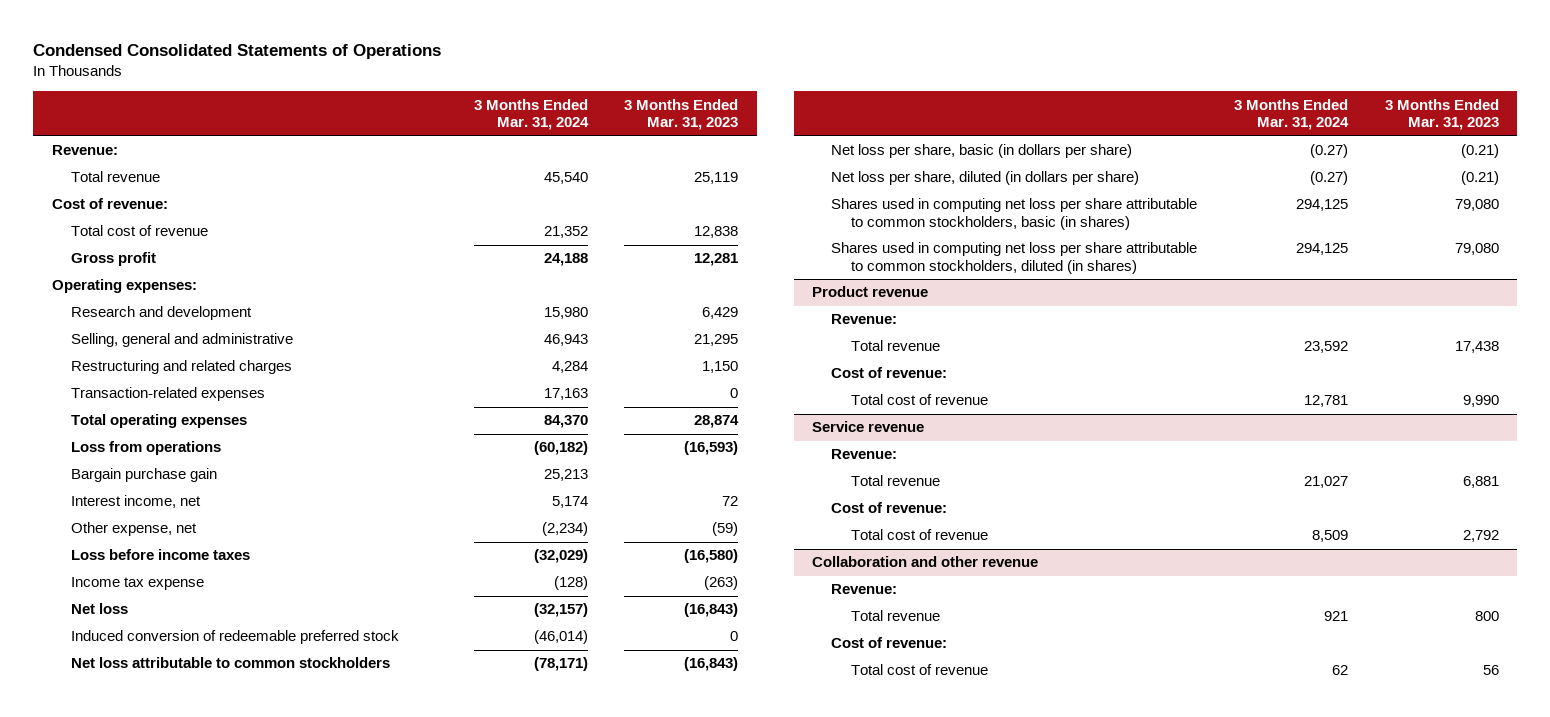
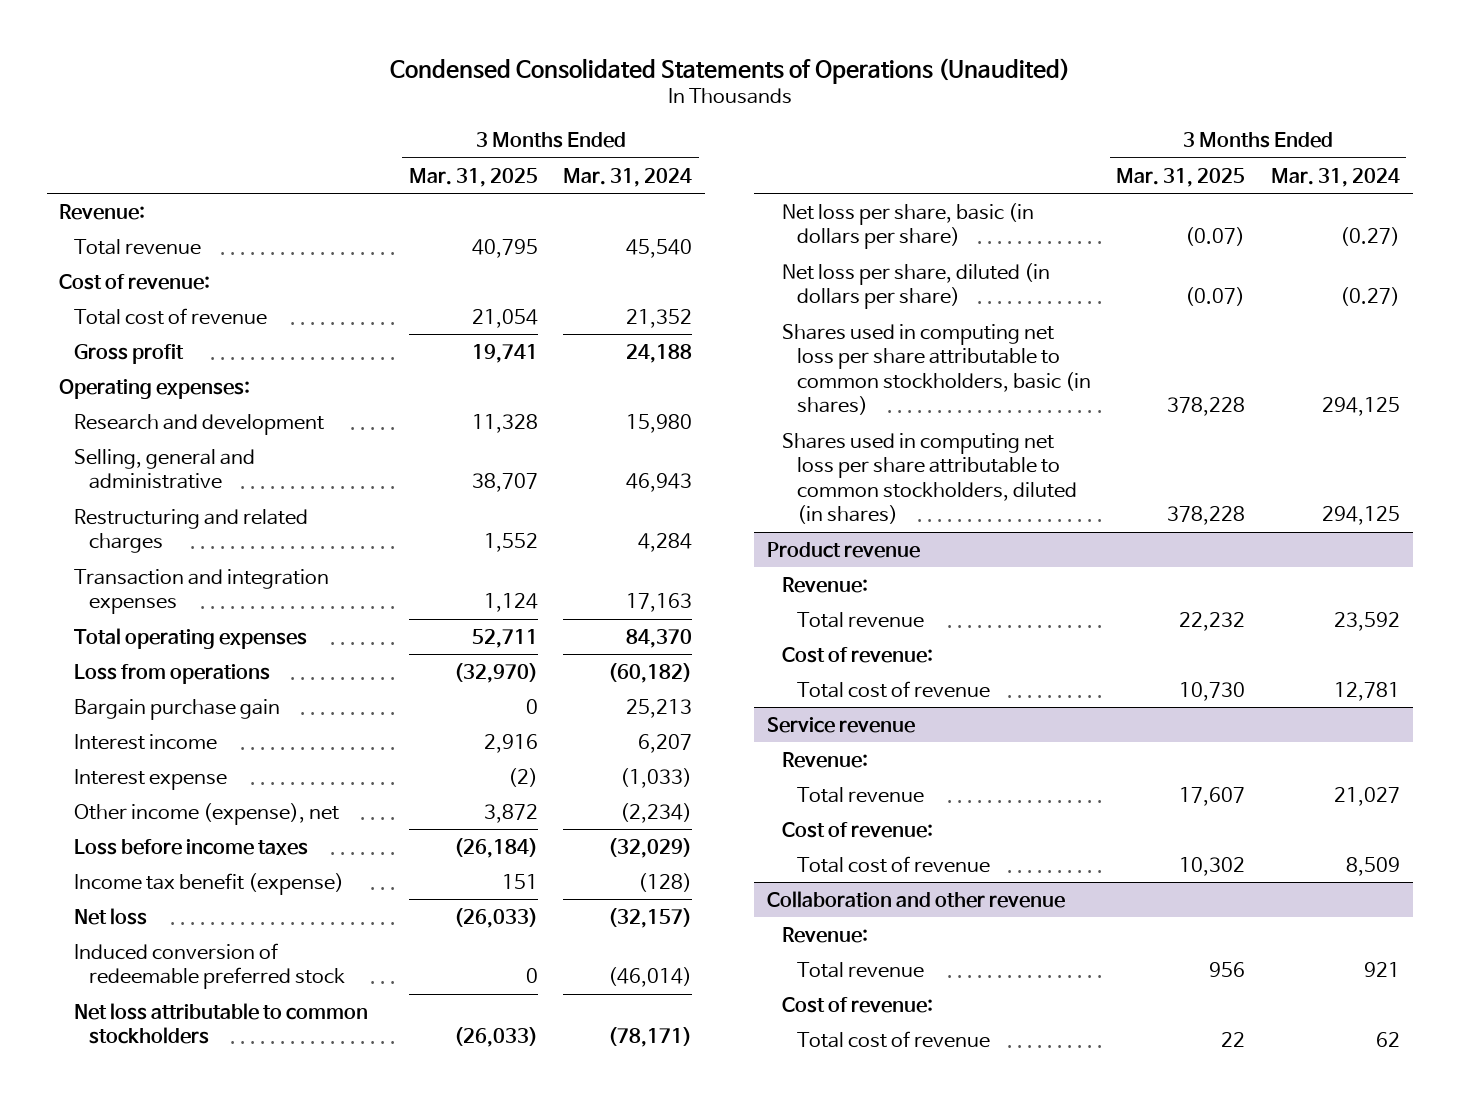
[33,44,442,60] Condensed Consolidated Statements of Operations -> [389,57,1070,84] Condensed Consolidated Statements of Operations (Unaudited)
[624,98,739,131] 3 Months Ended Mar. 31, 2023 -> none
none -> [408,167,538,187] Mar. 31, 2025
[70,387,265,402] Transaction-related expenses -> [74,568,330,615] Transaction and integration expenses
[70,495,201,509] Interest income, net -> [74,733,218,750] Interest income
[551,496,588,509] 5,174 -> [638,733,693,753] 6,207
none -> [74,768,228,790] Interest expense
[70,522,197,537] Other expense, net -> [74,802,340,825] Other income (expense), net
[70,577,204,591] Income tax expense -> [74,872,345,895] Income tax benefit (expense)

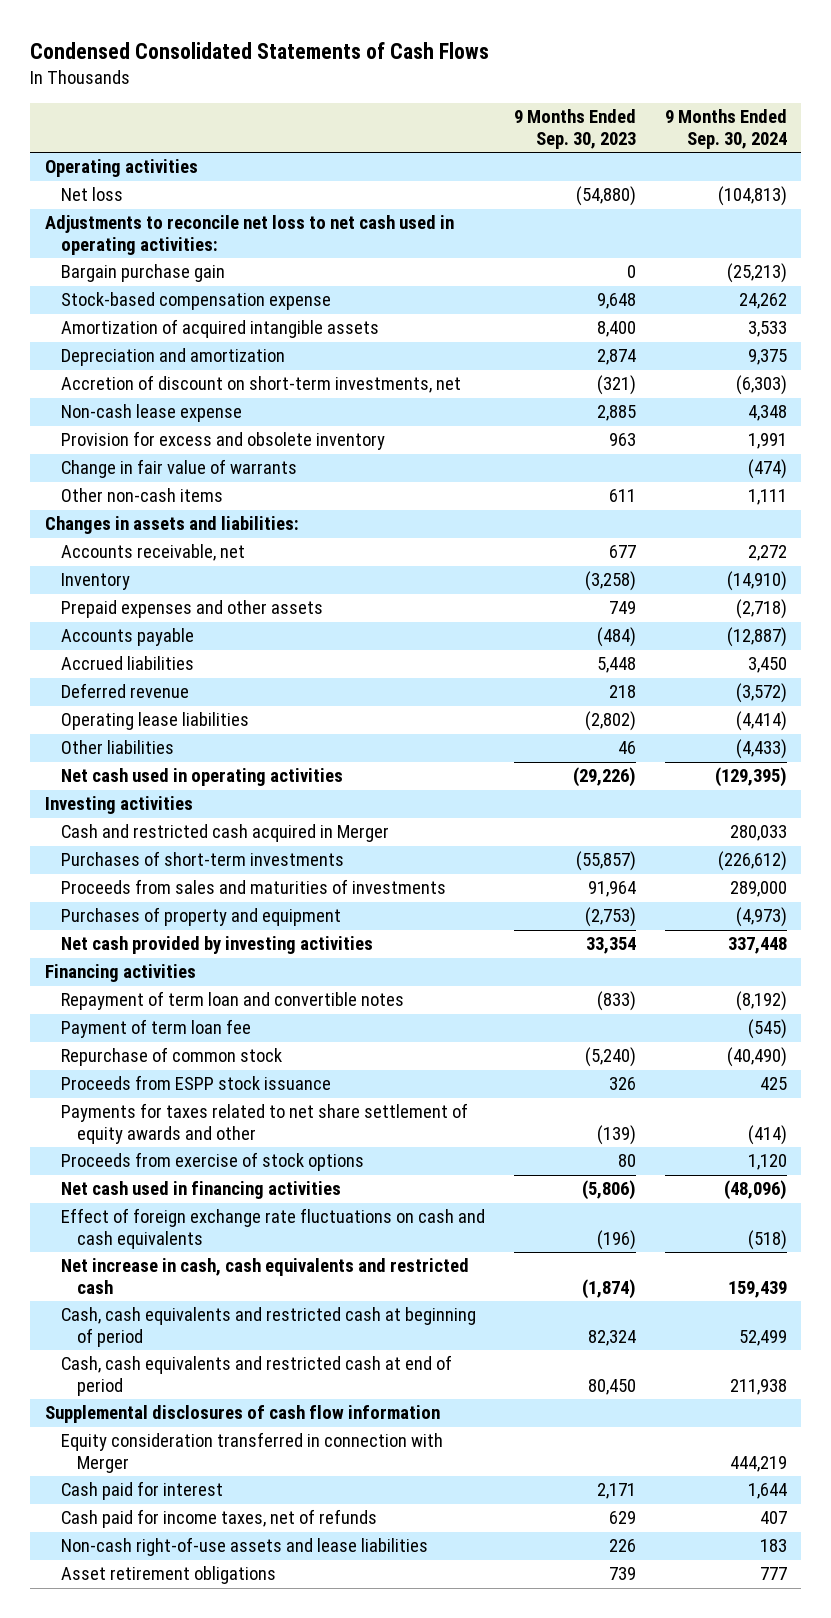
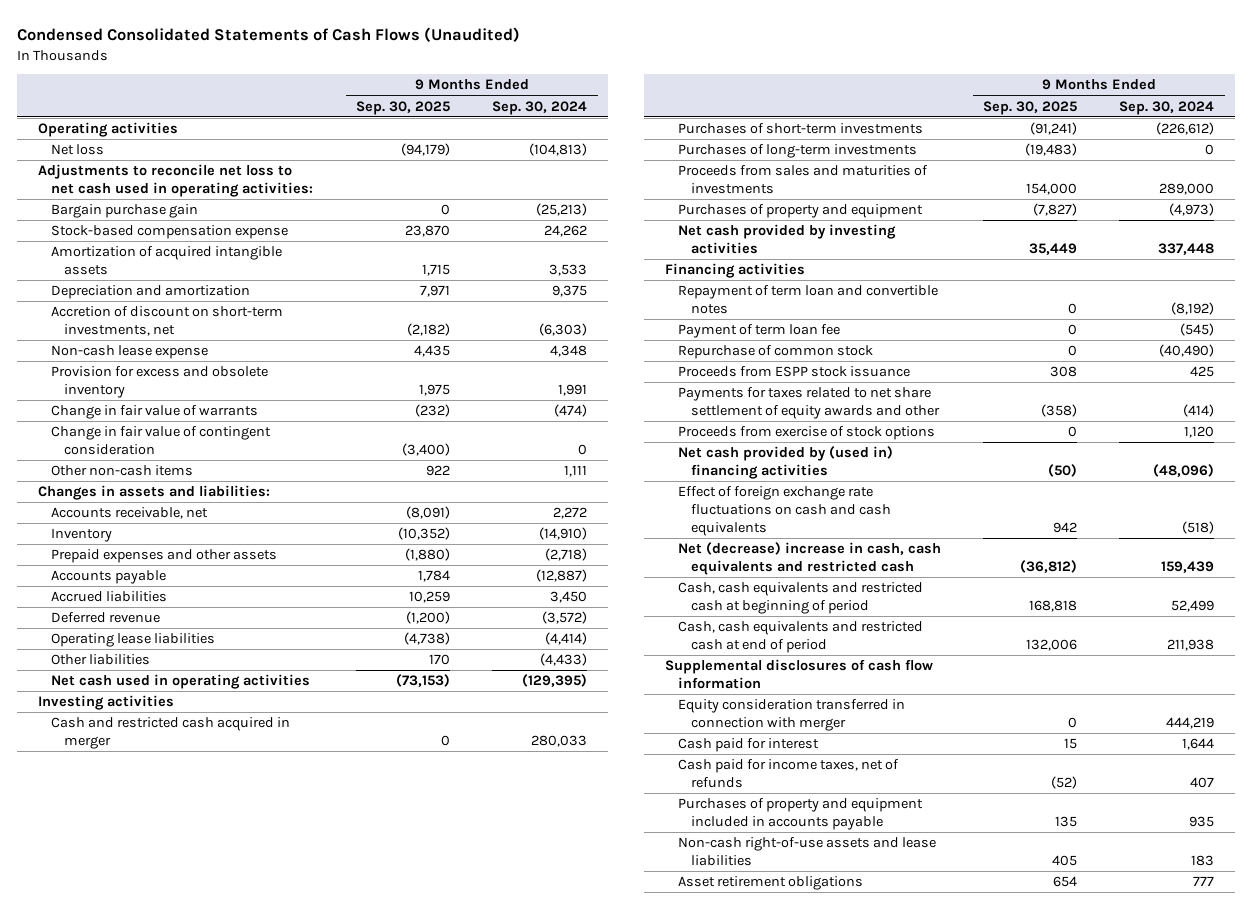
[30,42,490,60] Condensed Consolidated Statements of Cash Flows -> [17,27,521,43] Condensed Consolidated Statements of Cash Flows (Unaudited)
[513,109,636,149] 9 Months Ended Sep. 30, 2023 -> none
none -> [356,100,451,115] Sep. 30, 2025
none -> [51,426,272,455] Change in fair value of contingent consideration
[60,824,389,843] Cash and restricted cash acquired in Merger -> [51,717,291,749] Cash and restricted cash acquired in merger
none -> [678,144,918,159] Purchases of long-term investments
[60,1181,341,1200] Net cash used in financing activities -> [678,446,894,479] Net cash provided by (used in) financing activities
[60,1258,469,1295] Net increase in cash, cash equivalents and restricted cash -> [678,542,942,575] Net (decrease) increase in cash, cash equivalents and restricted cash
[60,1432,443,1474] Equity consideration transferred in connection with Merger -> [678,699,906,731] Equity consideration transferred in connection with merger
none -> [678,798,924,830] Purchases of property and equipment included in accounts payable

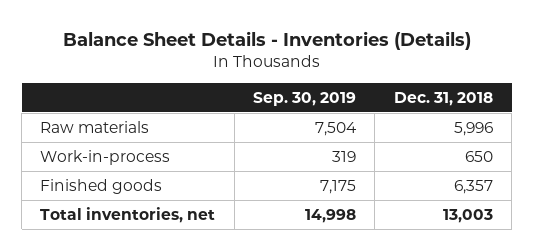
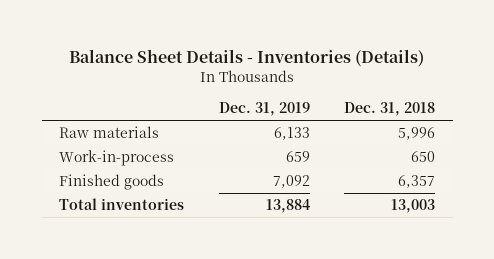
[253,91,357,106] Sep. 30, 2019 -> none
none -> [218,102,310,117] Dec. 31, 2019
[40,206,216,223] Total inventories, net -> [58,198,184,211] Total inventories

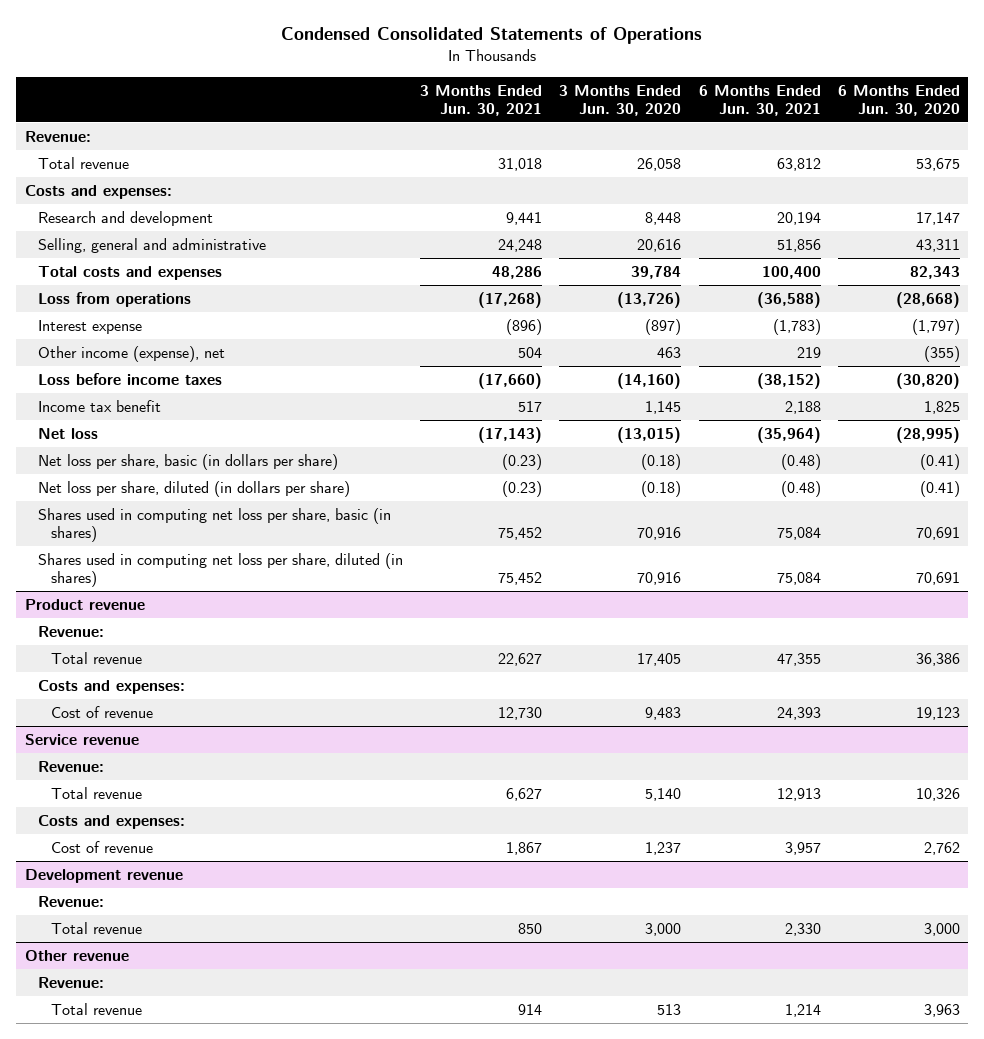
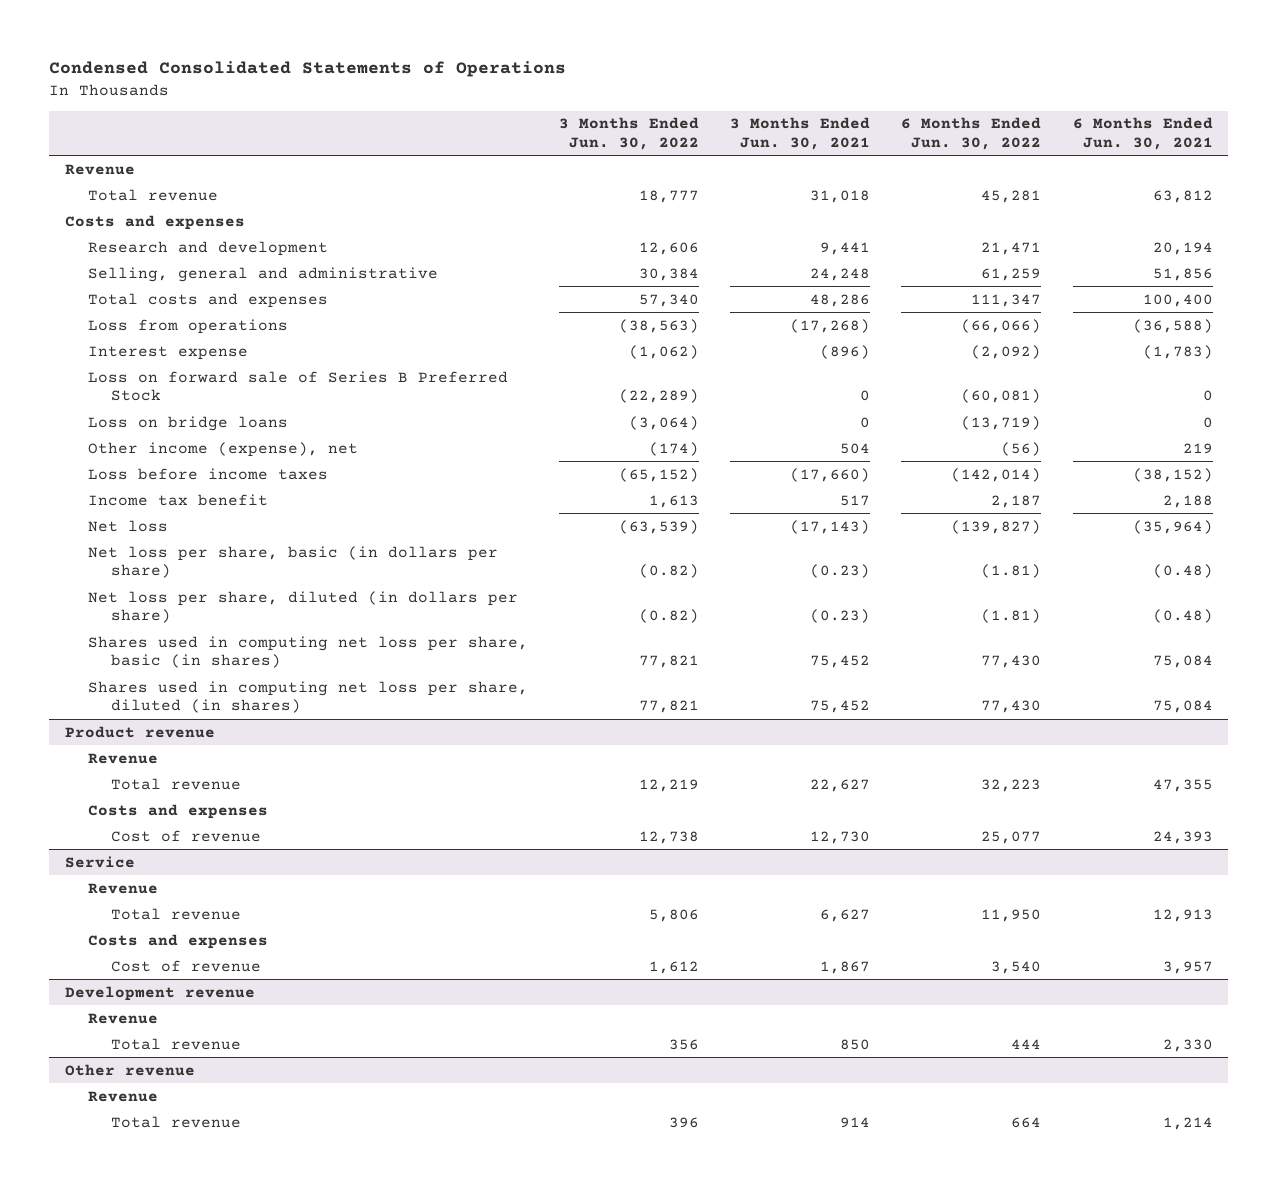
[559,84,682,116] 3 Months Ended Jun. 30, 2020 -> none
[837,84,960,116] 6 Months Ended Jun. 30, 2020 -> none
none -> [558,117,699,150] 3 Months Ended Jun. 30, 2022
none -> [901,117,1042,150] 6 Months Ended Jun. 30, 2022
[24,130,91,142] Revenue: -> [64,163,135,175] Revenue
[24,184,172,199] Costs and expenses: -> [64,214,245,230] Costs and expenses
none -> [87,370,508,402] Loss on forward sale of Series B Preferred Stock
none -> [87,415,288,431] Loss on bridge loans
[37,625,104,637] Revenue: -> [87,752,158,764] Revenue
[37,679,185,694] Costs and expenses: -> [87,803,268,819] Costs and expenses
[24,733,139,745] Service revenue -> [64,855,135,868] Service
[37,760,104,772] Revenue: -> [87,882,158,894] Revenue
[37,814,185,829] Costs and expenses: -> [87,933,268,949] Costs and expenses
[37,895,104,907] Revenue: -> [87,1012,158,1024] Revenue
[37,976,104,988] Revenue: -> [87,1090,158,1102] Revenue

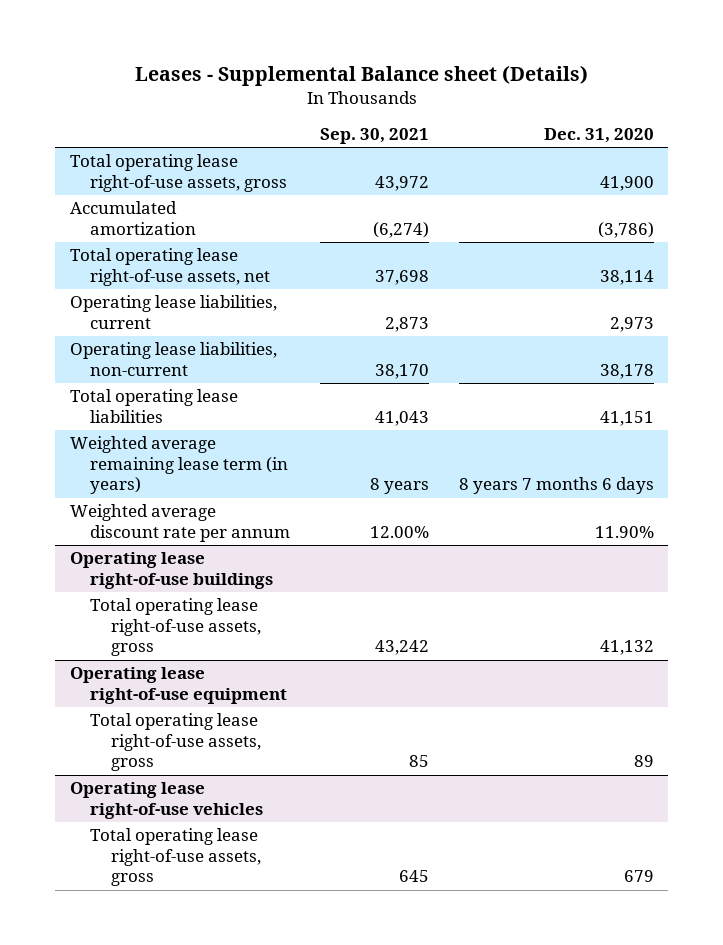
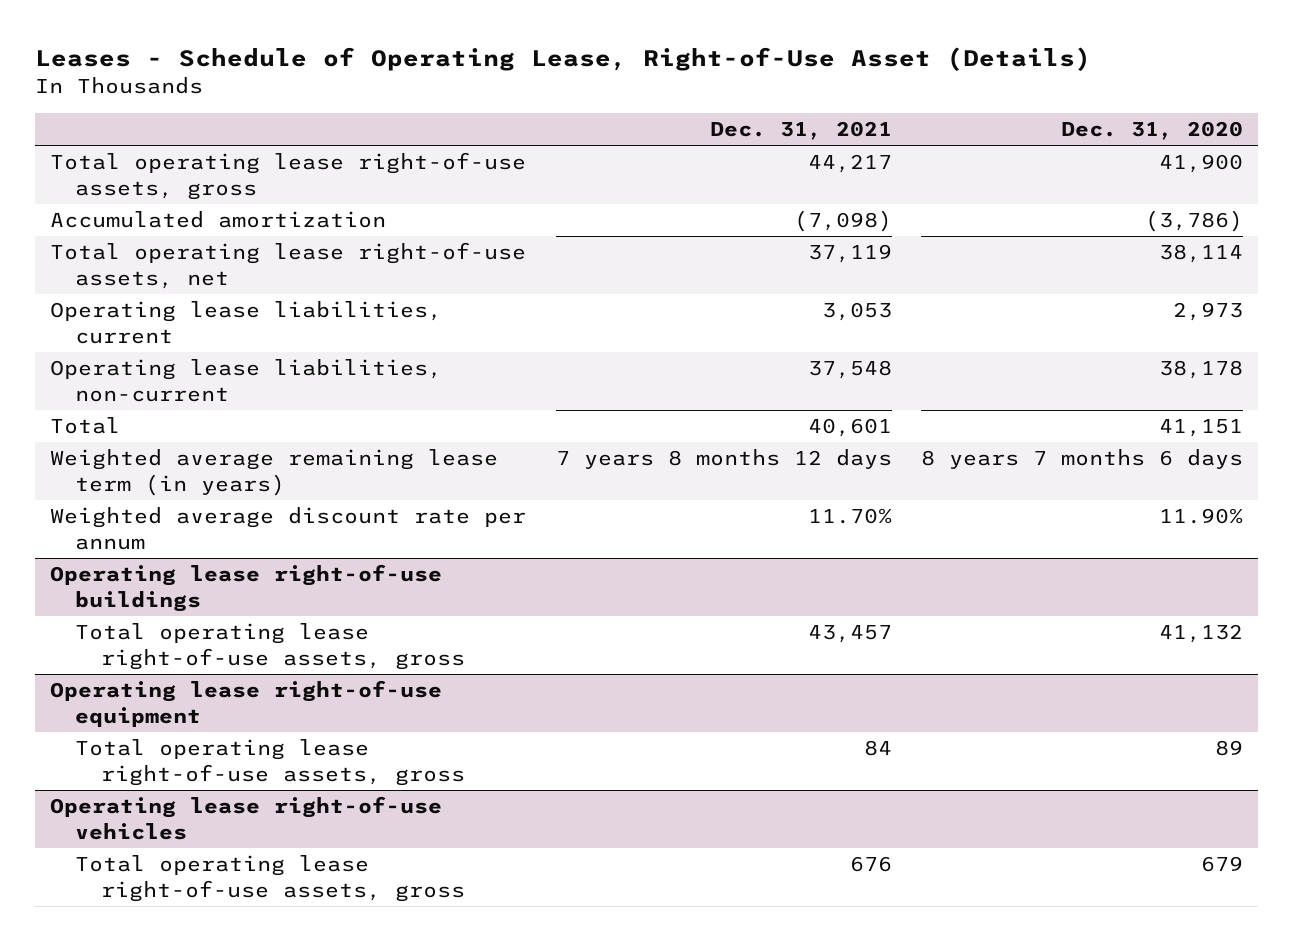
[134,65,588,87] Leases - Supplemental Balance sheet (Details) -> [35,47,1092,72] Leases - Schedule of Operating Lease, Right-of-Use Asset (Details)
[319,127,429,144] Sep. 30, 2021 -> none
none -> [709,120,892,140] Dec. 31, 2021
[69,389,238,423] Total operating lease liabilities -> [50,417,121,435] Total

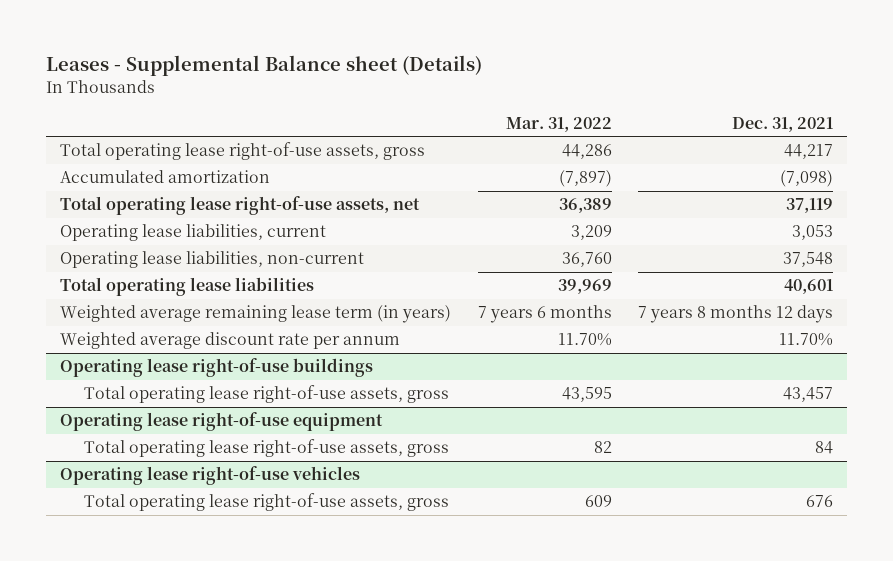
[35,47,1092,72] Leases - Schedule of Operating Lease, Right-of-Use Asset (Details) -> [46,55,483,77] Leases - Supplemental Balance sheet (Details)
[1060,120,1243,140] Dec. 31, 2020 -> none
none -> [505,116,612,132] Mar. 31, 2022
[50,417,121,435] Total -> [59,277,314,297] Total operating lease liabilities

